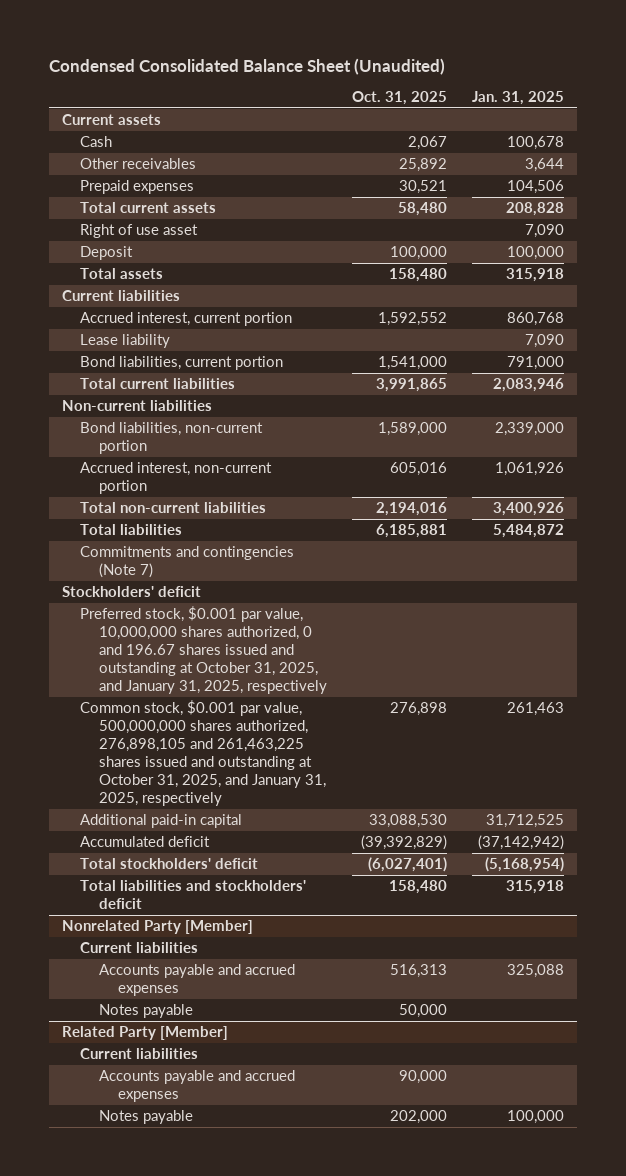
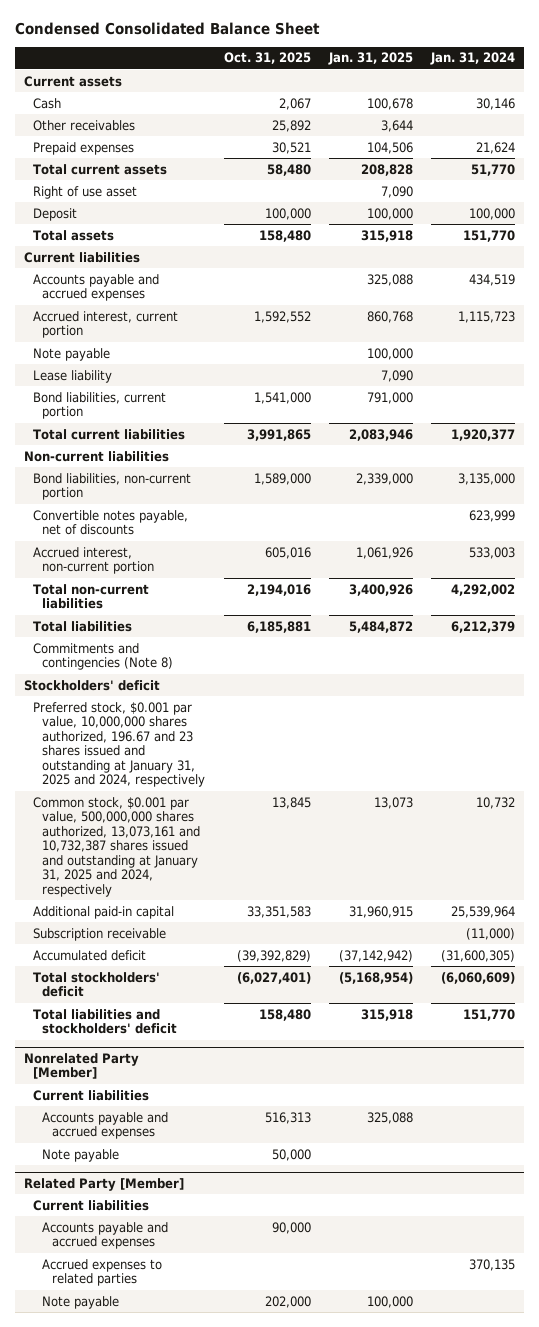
[49,57,446,75] Condensed Consolidated Balance Sheet (Unaudited) -> [14,22,320,36] Condensed Consolidated Balance Sheet
none -> [430,52,516,66] Jan. 31, 2024
none -> [33,273,160,302] Accounts payable and accrued expenses
none -> [33,347,111,361] Note payable
none -> [33,509,189,536] Convertible notes payable, net of discounts
[80,546,295,579] Commitments and contingencies (Note 7) -> [33,642,174,671] Commitments and contingencies (Note 8)
[80,606,328,695] Preferred stock, $0.001 par value, 10,000,000 shares authorized, 0 and 196.67 shares issued and outstanding at October 31, 2025, and January 31, 2025, respectively -> [33,701,206,788] Preferred stock, $0.001 par value, 10,000,000 shares authorized, 196.67 and 23 shares issued and outstanding at January 31, 2025 and 2024, respectively
[80,700,327,807] Common stock, $0.001 par value, 500,000,000 shares authorized, 276,898,105 and 261,463,225 shares issued and outstanding at October 31, 2025, and January 31, 2025, respectively -> [33,796,201,897] Common stock, $0.001 par value, 500,000,000 shares authorized, 13,073,161 and 10,732,387 shares issued and outstanding at January 31, 2025 and 2024, respectively
[390,702,448,717] 276,898 -> [271,796,311,809] 13,845
[507,702,565,717] 261,463 -> [373,796,413,809] 13,073
[369,814,448,829] 33,088,530 -> [246,905,311,918] 33,351,583
[486,814,565,829] 31,712,525 -> [348,905,413,918] 31,960,915
none -> [33,927,167,941] Subscription receivable
[99,1004,194,1019] Notes payable -> [42,1148,120,1162] Note payable
none -> [42,1258,163,1287] Accrued expenses to related parties
[99,1110,194,1125] Notes payable -> [42,1295,120,1309] Note payable

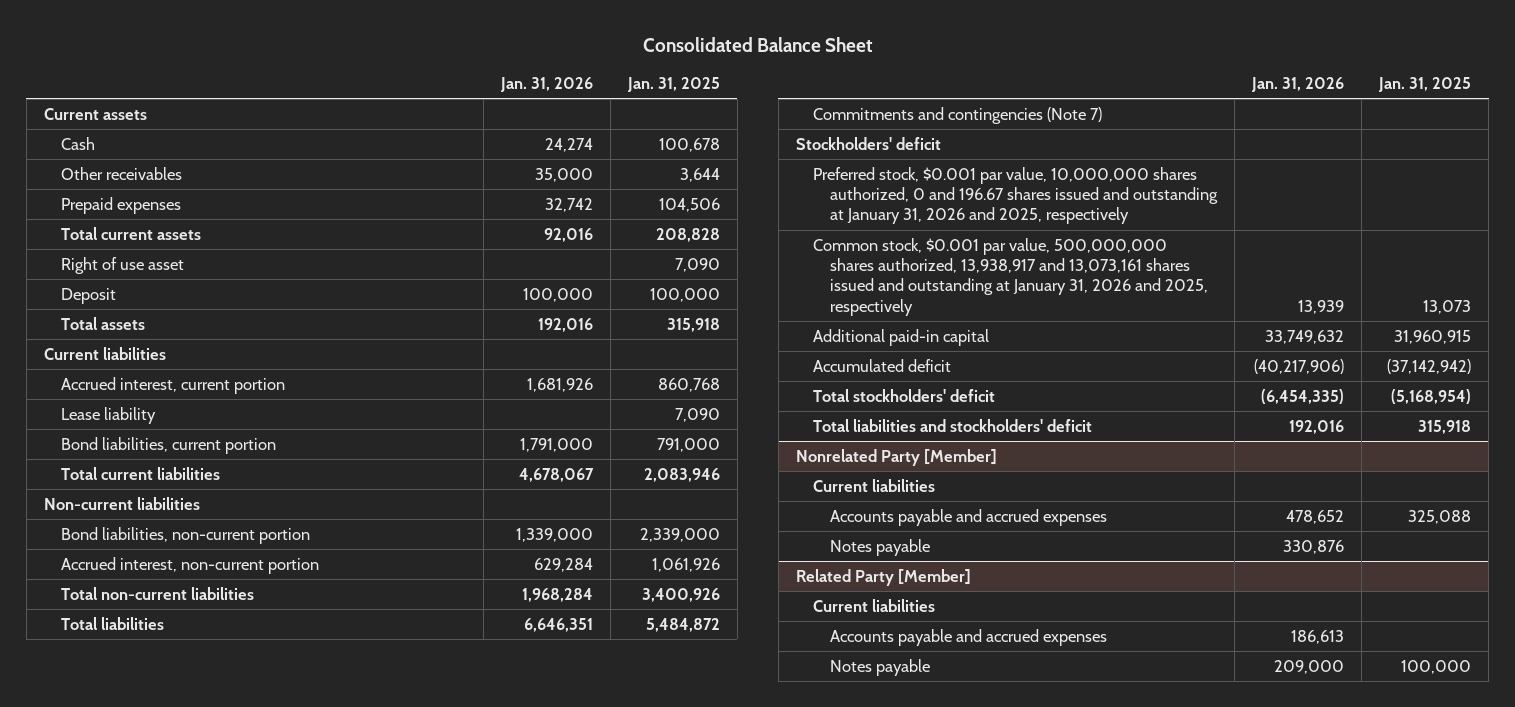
[14,22,320,36] Condensed Consolidated Balance Sheet -> [642,37,873,53] Consolidated Balance Sheet
[223,52,311,65] Oct. 31, 2025 -> none
[430,52,516,66] Jan. 31, 2024 -> none
none -> [499,77,593,93] Jan. 31, 2026
[33,273,160,302] Accounts payable and accrued expenses -> none
[33,347,111,361] Note payable -> none
[33,509,189,536] Convertible notes payable, net of discounts -> none
[33,642,174,671] Commitments and contingencies (Note 8) -> [813,106,1103,124] Commitments and contingencies (Note 7)
[33,701,206,788] Preferred stock, $0.001 par value, 10,000,000 shares authorized, 196.67 and 23 shares issued and outstanding at January 31, 2025 and 2024, respectively -> [813,166,1219,225] Preferred stock, $0.001 par value, 10,000,000 shares authorized, 0 and 196.67 shares issued and outstanding at January 31, 2026 and 2025, respectively
[33,796,201,897] Common stock, $0.001 par value, 500,000,000 shares authorized, 13,073,161 and 10,732,387 shares issued and outstanding at January 31, 2025 and 2024, respectively -> [813,237,1209,316] Common stock, $0.001 par value, 500,000,000 shares authorized, 13,938,917 and 13,073,161 shares issued and outstanding at January 31, 2026 and 2025, respectively
[33,927,167,941] Subscription receivable -> none
[42,1148,120,1162] Note payable -> [830,538,931,556] Notes payable
[42,1258,163,1287] Accrued expenses to related parties -> none
[42,1295,120,1309] Note payable -> [830,658,931,676] Notes payable

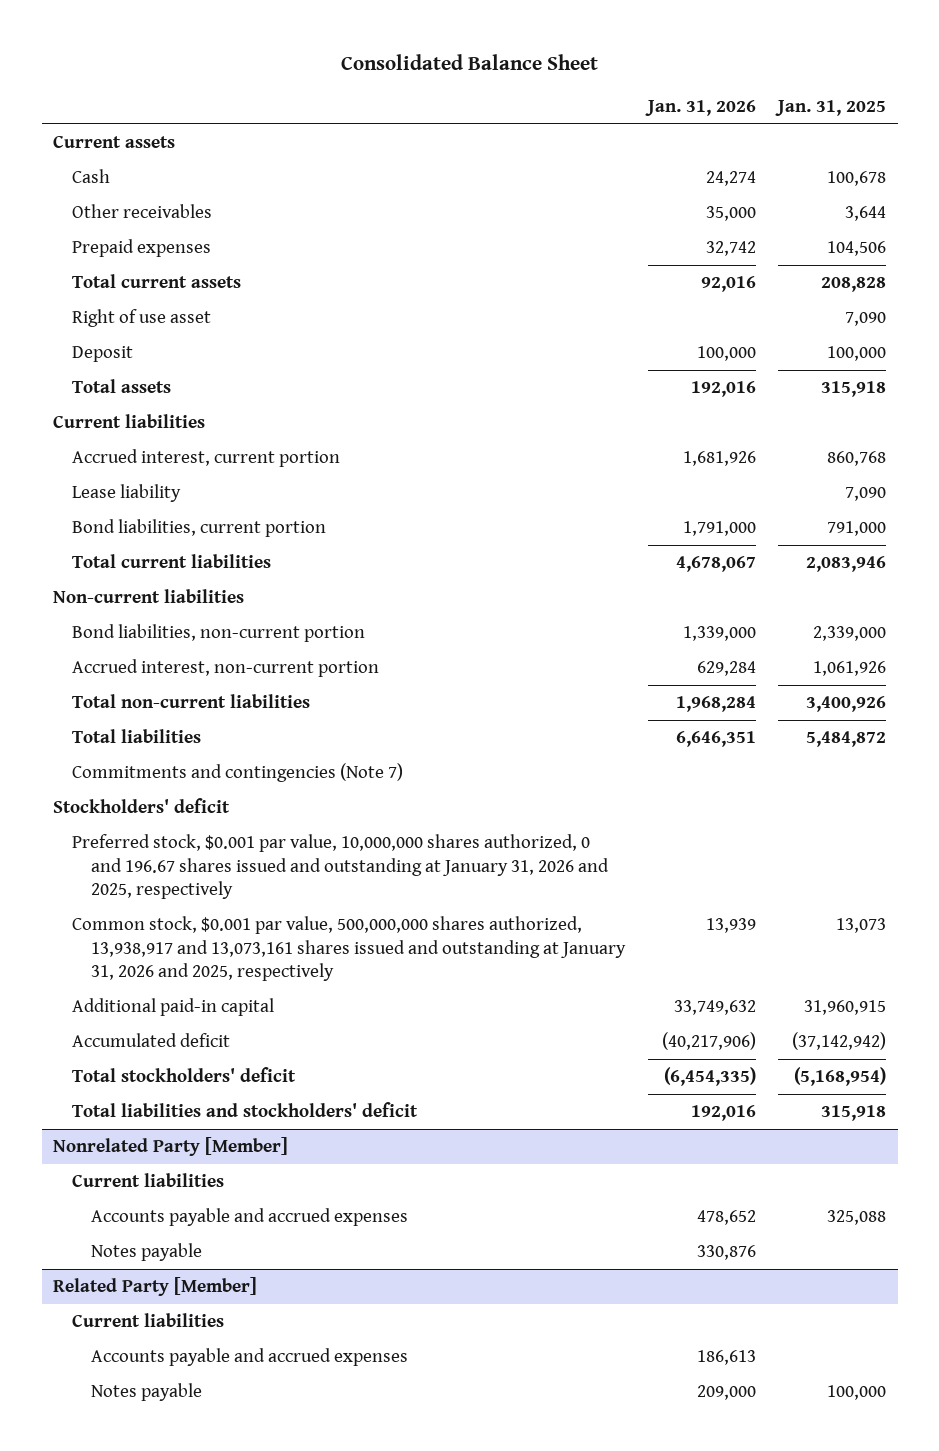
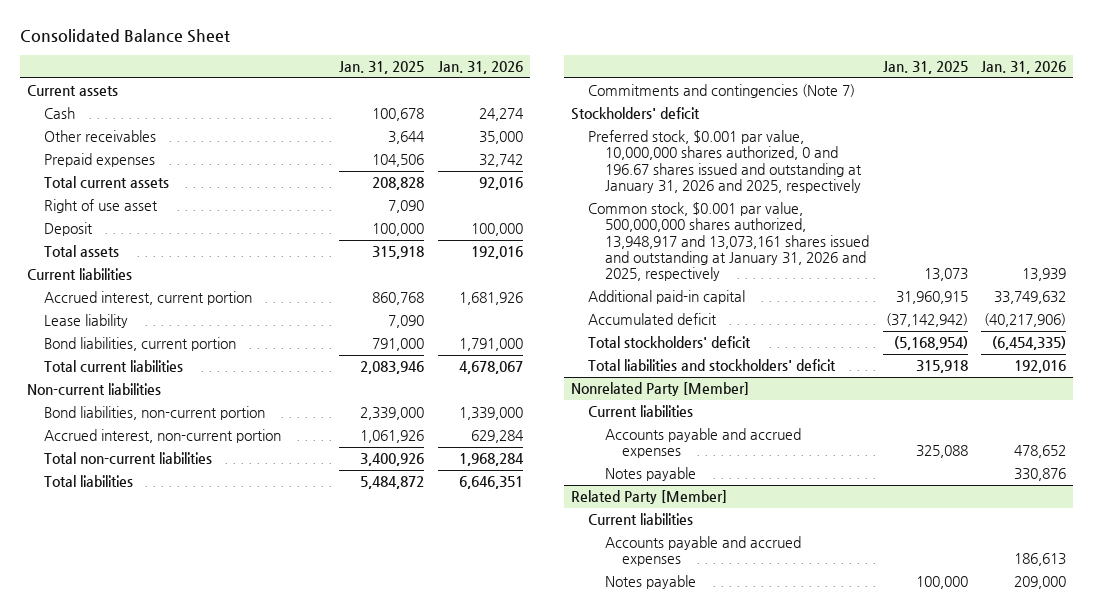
[72,916,626,982] Common stock, $0.001 par value, 500,000,000 shares authorized, 13,938,917 and 13,073,161 shares issued and outstanding at January 31, 2026 and 2025, respectively -> [587,202,870,282] Common stock, $0.001 par value, 500,000,000 shares authorized, 13,948,917 and 13,073,161 shares issued and outstanding at January 31, 2026 and 2025, respectively

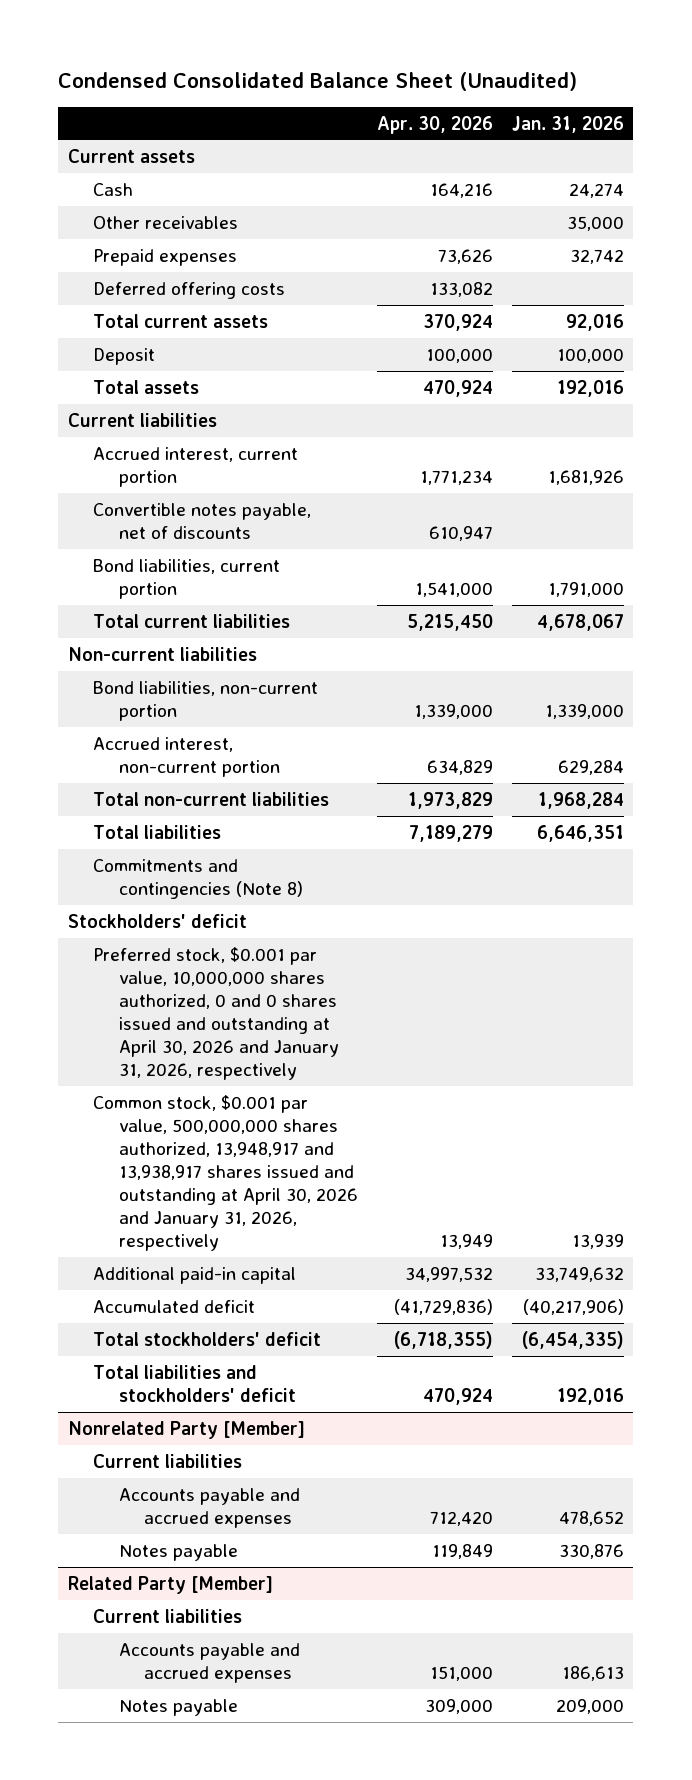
[20,29,231,44] Consolidated Balance Sheet -> [58,71,578,91] Condensed Consolidated Balance Sheet (Unaudited)
[339,61,425,75] Jan. 31, 2025 -> none
none -> [376,115,493,134] Apr. 30, 2026
none -> [93,281,286,299] Deferred offering costs
[44,199,159,214] Right of use asset -> none
[44,314,129,329] Lease liability -> none
none -> [93,502,312,539] Convertible notes payable, net of discounts
[587,84,855,99] Commitments and contingencies (Note 7) -> [93,858,303,899] Commitments and contingencies (Note 8)
[587,130,863,193] Preferred stock, $0.001 par value, 10,000,000 shares authorized, 0 and 196.67 shares issued and outstanding at January 31, 2026 and 2025, respectively -> [93,946,339,1080] Preferred stock, $0.001 par value, 10,000,000 shares authorized, 0 and 0 shares issued and outstanding at April 30, 2026 and January 31, 2026, respectively
[587,202,870,282] Common stock, $0.001 par value, 500,000,000 shares authorized, 13,948,917 and 13,073,161 shares issued and outstanding at January 31, 2026 and 2025, respectively -> [93,1094,358,1251] Common stock, $0.001 par value, 500,000,000 shares authorized, 13,948,917 and 13,938,917 shares issued and outstanding at April 30, 2026 and January 31, 2026, respectively

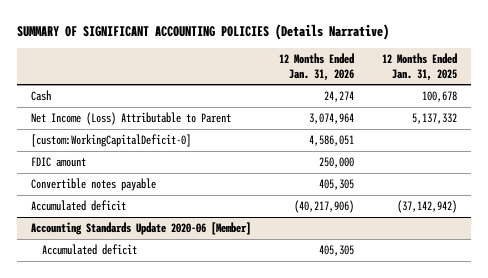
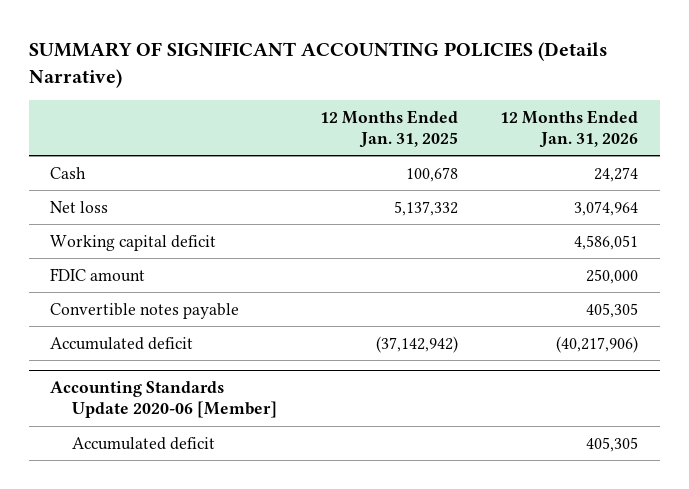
[31,112,232,126] Net Income (Loss) Attributable to Parent -> [50,200,109,213] Net loss
[31,134,192,148] [custom:WorkingCapitalDeficit-0] -> [50,234,217,251] Working capital deficit

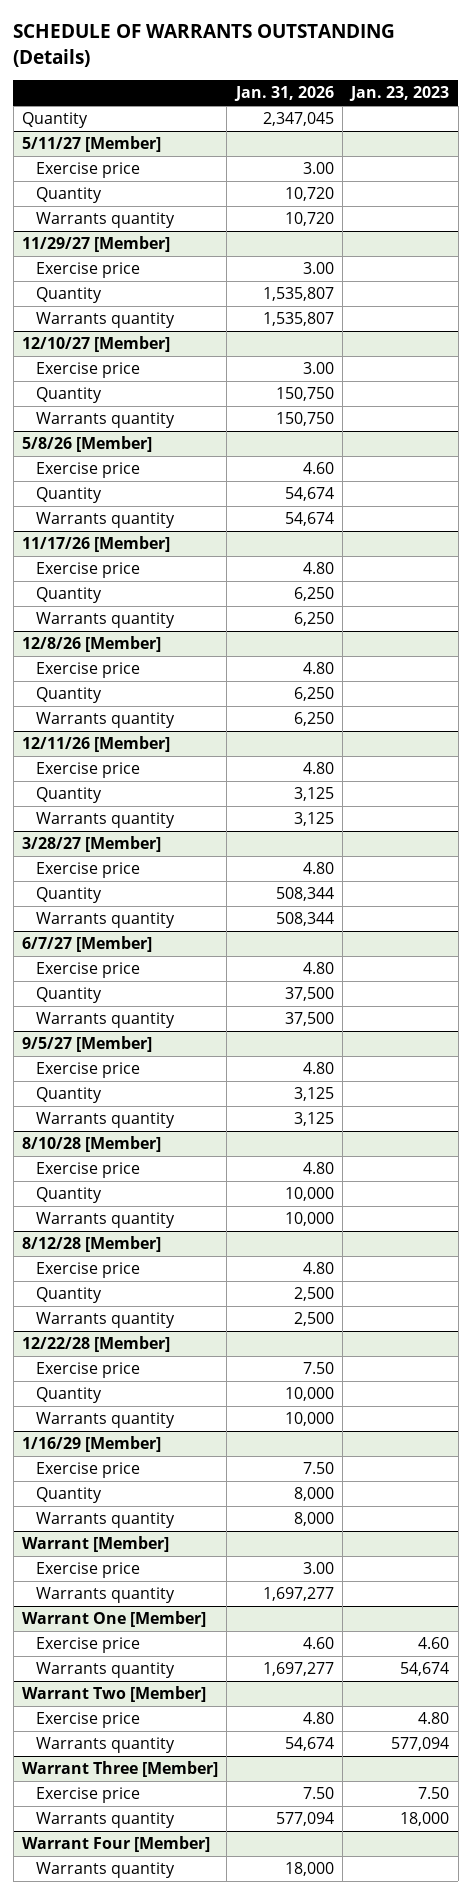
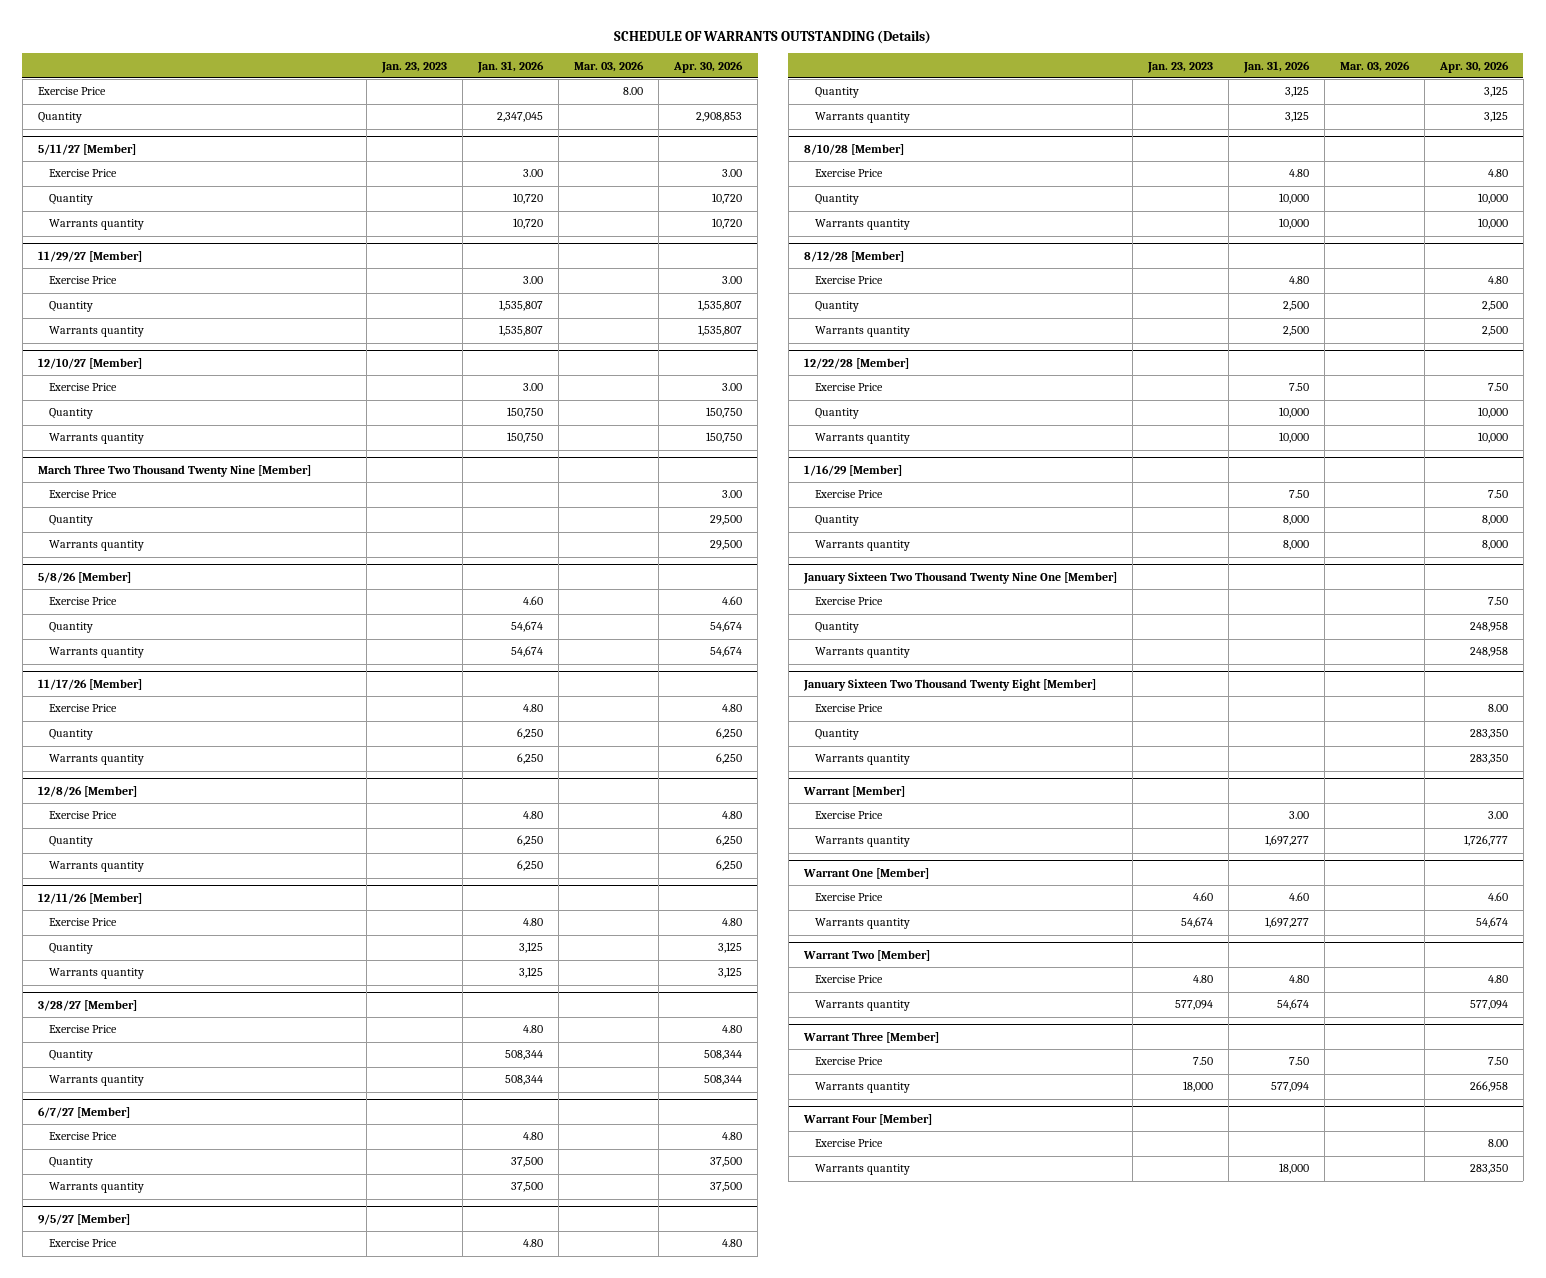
none -> [573,60,644,72] Mar. 03, 2026
none -> [673,60,744,73] Apr. 30, 2026
none -> [37,87,106,96] Exercise Price
[35,162,140,179] Exercise price -> [49,169,118,178] Exercise Price
[35,262,140,279] Exercise price -> [49,276,118,285] Exercise Price
[35,362,140,379] Exercise price -> [49,383,118,392] Exercise Price
none -> [37,465,311,478] March Three Two Thousand Twenty Nine [Member]
none -> [49,490,118,499] Exercise Price
none -> [49,515,94,527] Quantity
none -> [49,540,145,552] Warrants quantity
[35,462,140,479] Exercise price -> [49,597,118,606] Exercise Price
[35,562,140,579] Exercise price -> [49,704,118,713] Exercise Price
[35,662,140,679] Exercise price -> [49,811,118,820] Exercise Price
[35,762,140,779] Exercise price -> [49,918,118,927] Exercise Price
[35,862,140,879] Exercise price -> [49,1025,118,1034] Exercise Price
[35,962,140,979] Exercise price -> [49,1132,118,1141] Exercise Price
[35,1062,140,1079] Exercise price -> [49,1239,118,1248] Exercise Price
[35,1162,140,1179] Exercise price -> [815,169,884,178] Exercise Price
[35,1262,140,1279] Exercise price -> [815,276,884,285] Exercise Price
[35,1362,140,1379] Exercise price -> [815,383,884,392] Exercise Price
[35,1462,140,1479] Exercise price -> [815,490,884,499] Exercise Price
none -> [802,572,1117,585] January Sixteen Two Thousand Twenty Nine One [Member]
none -> [815,597,884,606] Exercise Price
none -> [815,622,860,634] Quantity
none -> [815,647,911,659] Warrants quantity
none -> [802,679,1096,692] January Sixteen Two Thousand Twenty Eight [Member]
none -> [815,704,884,713] Exercise Price
none -> [815,729,860,741] Quantity
none -> [815,754,911,766] Warrants quantity
[35,1562,140,1579] Exercise price -> [815,811,884,820] Exercise Price
[35,1637,140,1654] Exercise price -> [815,893,884,902] Exercise Price
[35,1712,140,1729] Exercise price -> [815,975,884,984] Exercise Price
[35,1787,140,1804] Exercise price -> [815,1057,884,1066] Exercise Price
none -> [815,1139,884,1148] Exercise Price

